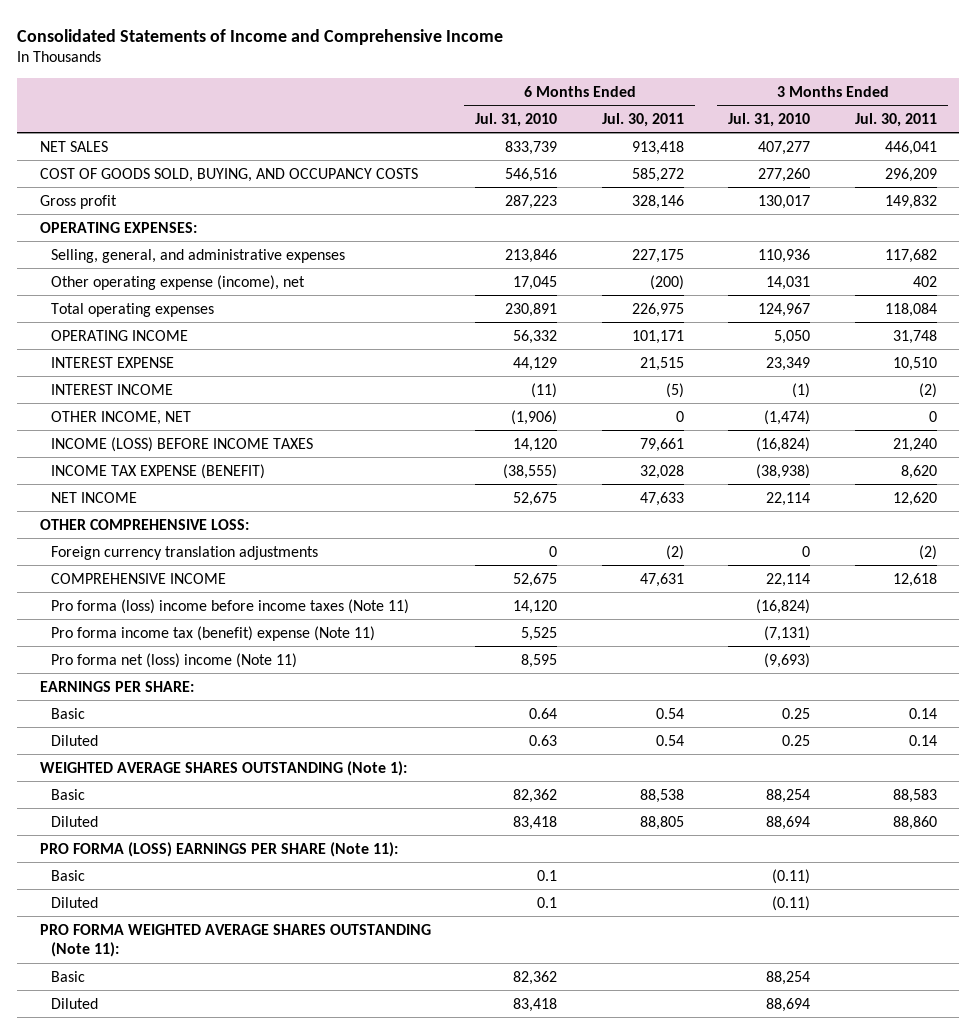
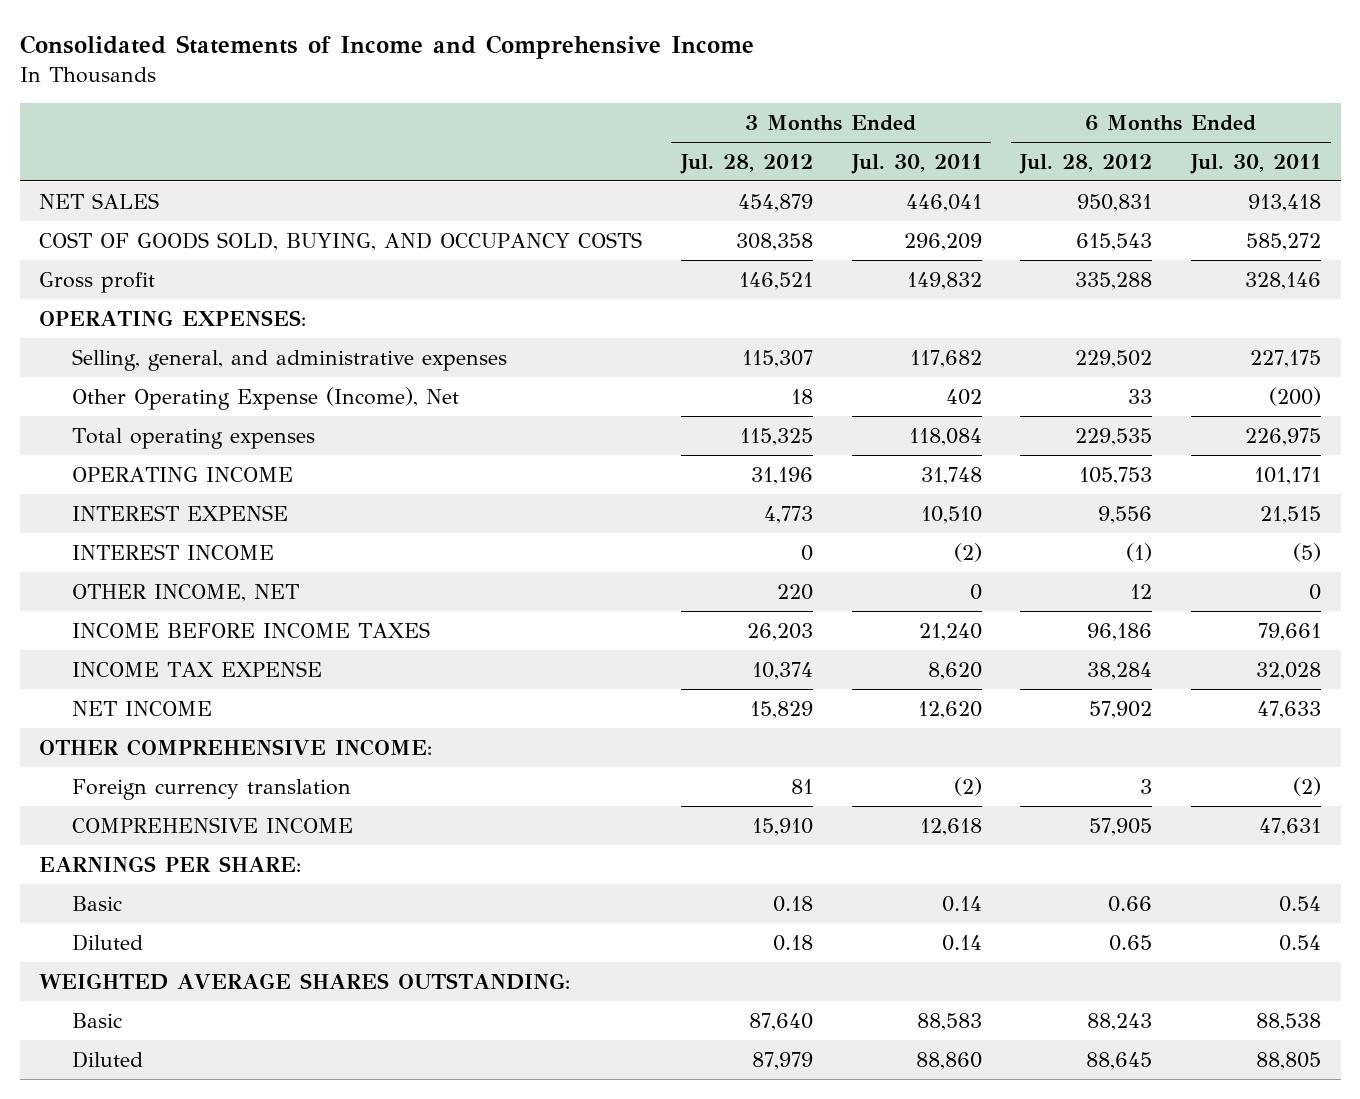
[475,112,558,127] Jul. 31, 2010 -> none
[728,112,811,127] Jul. 31, 2010 -> none
none -> [679,153,813,174] Jul. 28, 2012
none -> [1019,153,1153,174] Jul. 28, 2012
[50,274,305,290] Other operating expense (income), net -> [72,386,460,410] Other Operating Expense (Income), Net
[50,436,313,452] INCOME (LOSS) BEFORE INCOME TAXES -> [72,621,431,638] INCOME BEFORE INCOME TAXES
[50,463,265,479] INCOME TAX EXPENSE (BENEFIT) -> [72,660,323,677] INCOME TAX EXPENSE
[39,518,249,530] OTHER COMPREHENSIVE LOSS: -> [39,738,433,756] OTHER COMPREHENSIVE INCOME:
[50,545,318,560] Foreign currency translation adjustments -> [72,778,352,800] Foreign currency translation
[50,598,409,614] Pro forma (loss) income before income taxes (Note 11) -> none
[50,625,375,641] Pro forma income tax (benefit) expense (Note 11) -> none
[50,652,297,668] Pro forma net (loss) income (Note 11) -> none
[39,760,407,776] WEIGHTED AVERAGE SHARES OUTSTANDING (Note 1): -> [39,972,571,990] WEIGHTED AVERAGE SHARES OUTSTANDING:
[39,841,398,857] PRO FORMA (LOSS) EARNINGS PER SHARE (Note 11): -> none
[50,869,85,881] Basic -> none
[50,896,98,908] Diluted -> none
[39,923,431,958] PRO FORMA WEIGHTED AVERAGE SHARES OUTSTANDING (Note 11): -> none
[50,970,85,982] Basic -> none
[50,997,98,1009] Diluted -> none

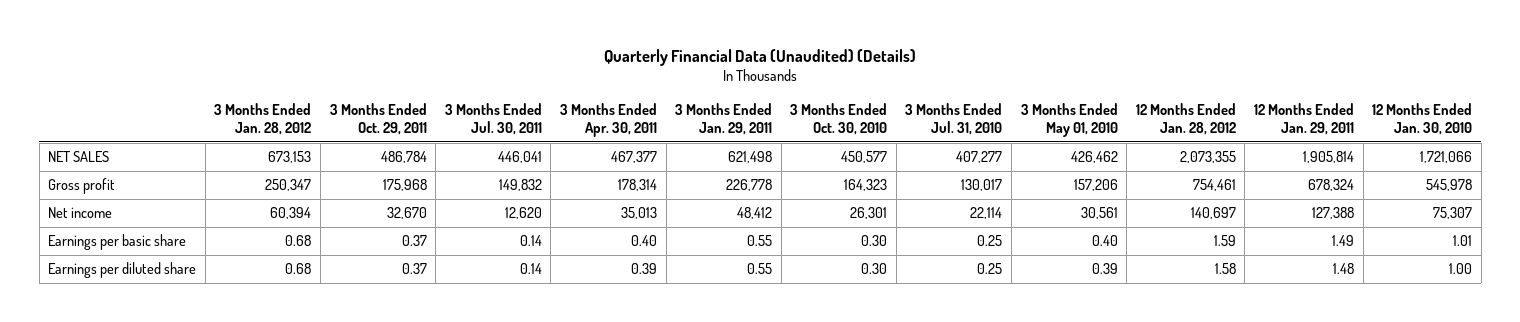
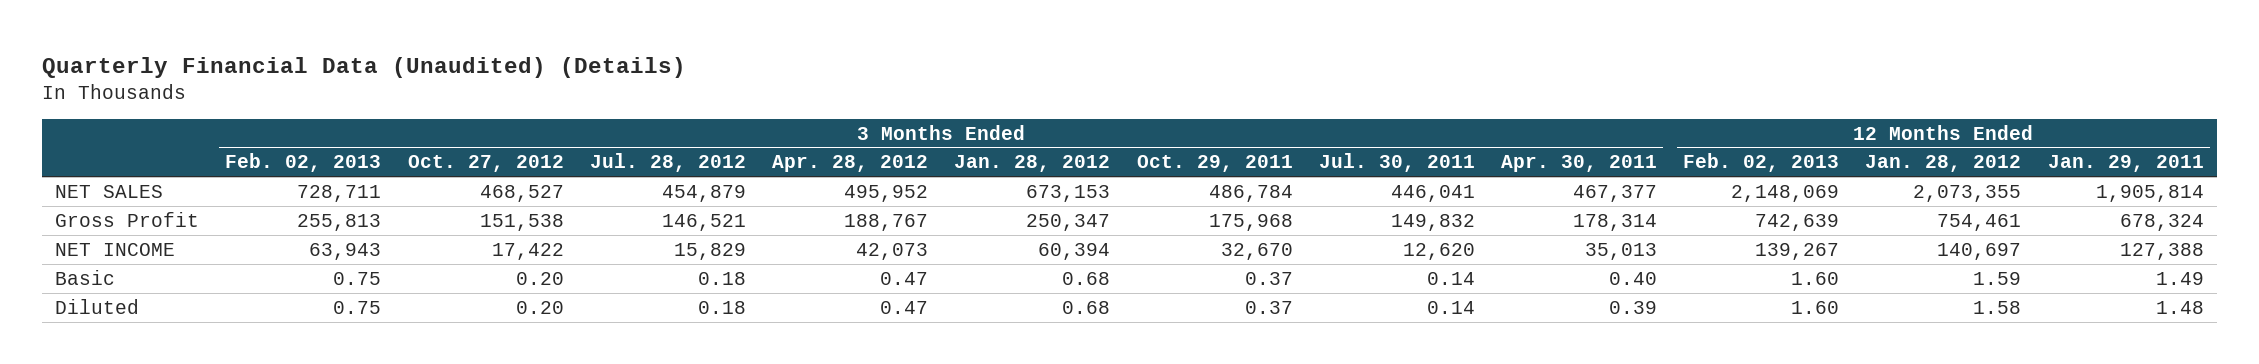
[675,102,773,135] 3 Months Ended Jan. 29, 2011 -> none
[790,102,888,135] 3 Months Ended Oct. 30, 2010 -> none
[905,102,1003,135] 3 Months Ended Jul. 31, 2010 -> none
[1020,102,1118,137] 3 Months Ended May 01, 2010 -> none
[1372,102,1473,135] 12 Months Ended Jan. 30, 2010 -> none
none -> [225,153,382,173] Feb. 02, 2013
none -> [407,155,564,173] Oct. 27, 2012
none -> [589,153,746,173] Jul. 28, 2012
none -> [772,155,929,173] Apr. 28, 2012
none -> [1683,153,1840,173] Feb. 02, 2013
[48,178,116,195] Gross profit -> [55,211,200,227] Gross Profit
[48,207,113,219] Net income -> [55,242,176,256] NET INCOME
[48,234,187,251] Earnings per basic share -> [55,269,116,285] Basic
[48,262,197,279] Earnings per diluted share -> [55,298,140,314] Diluted

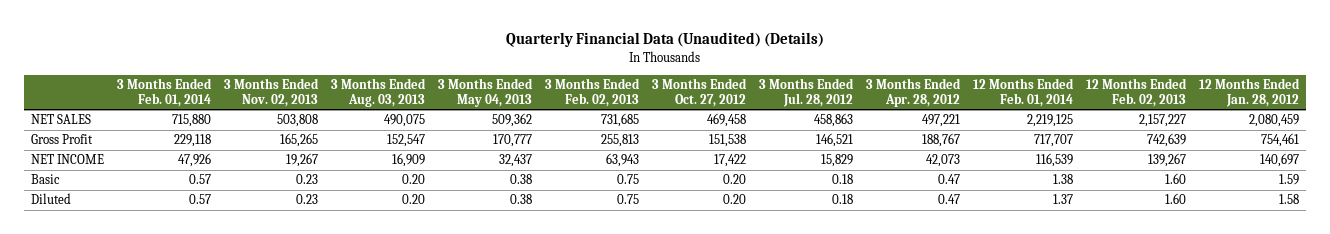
[954,155,1111,173] Jan. 28, 2012 -> none
[1136,155,1293,173] Oct. 29, 2011 -> none
[1318,153,1475,173] Jul. 30, 2011 -> none
[1500,155,1657,173] Apr. 30, 2011 -> none
[2047,155,2204,173] Jan. 29, 2011 -> none
none -> [116,77,212,107] 3 Months Ended Feb. 01, 2014
none -> [223,77,319,107] 3 Months Ended Nov. 02, 2013
none -> [330,77,426,107] 3 Months Ended Aug. 03, 2013
none -> [437,77,533,107] 3 Months Ended May 04, 2013
none -> [972,77,1074,107] 12 Months Ended Feb. 01, 2014
[297,184,382,202] 728,711 -> [600,113,639,128] 731,685
[479,184,564,202] 468,527 -> [706,113,746,128] 469,458
[661,184,746,202] 454,879 -> [813,113,853,128] 458,863
[844,184,929,202] 495,952 -> [921,114,960,128] 497,221
[1731,184,1840,202] 2,148,069 -> [1138,114,1186,128] 2,157,227
[1913,184,2022,202] 2,073,355 -> [1248,114,1299,128] 2,080,459

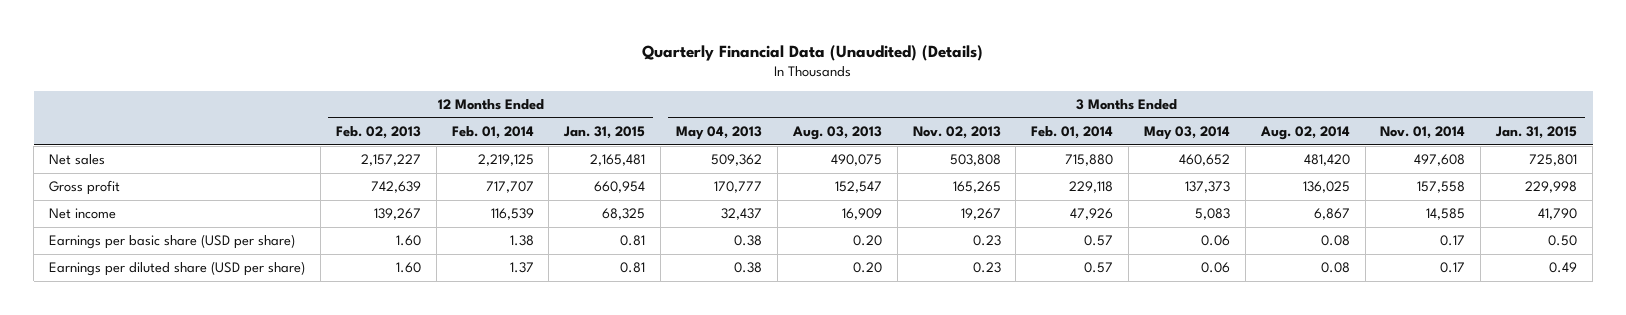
[544,77,640,107] 3 Months Ended Feb. 02, 2013 -> none
[651,77,747,107] 3 Months Ended Oct. 27, 2012 -> none
[758,77,854,107] 3 Months Ended Jul. 28, 2012 -> none
[865,77,961,107] 3 Months Ended Apr. 28, 2012 -> none
[1198,77,1300,107] 12 Months Ended Jan. 28, 2012 -> none
none -> [563,126,646,140] Jan. 31, 2015
none -> [1144,126,1231,141] May 03, 2014
none -> [1259,126,1350,141] Aug. 02, 2014
none -> [1380,126,1466,140] Nov. 01, 2014
none -> [1495,126,1578,140] Jan. 31, 2015
[30,114,91,125] NET SALES -> [49,154,106,166] Net sales
[30,134,93,145] Gross Profit -> [49,180,121,196] Gross profit
[30,154,104,165] NET INCOME -> [49,208,117,220] Net income
[30,174,60,185] Basic -> [49,234,296,250] Earnings per basic share (USD per share)
[30,193,71,205] Diluted -> [49,261,306,277] Earnings per diluted share (USD per share)

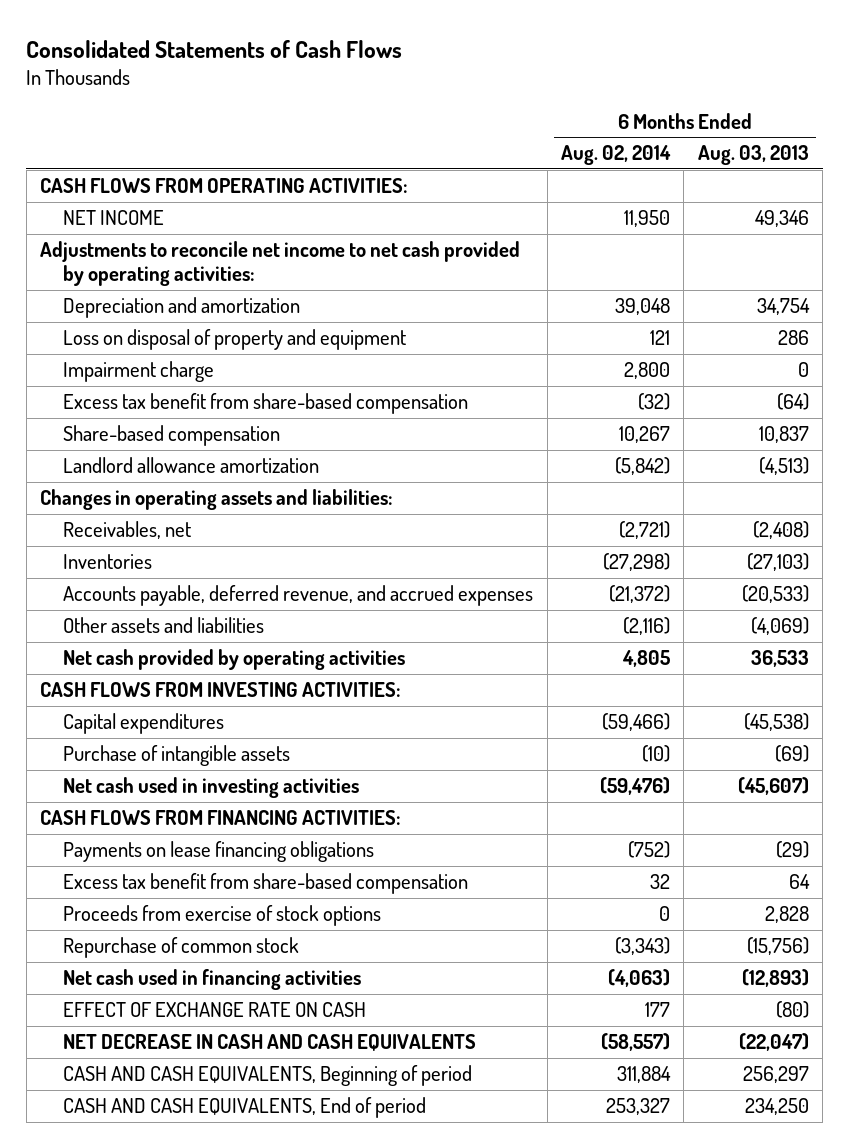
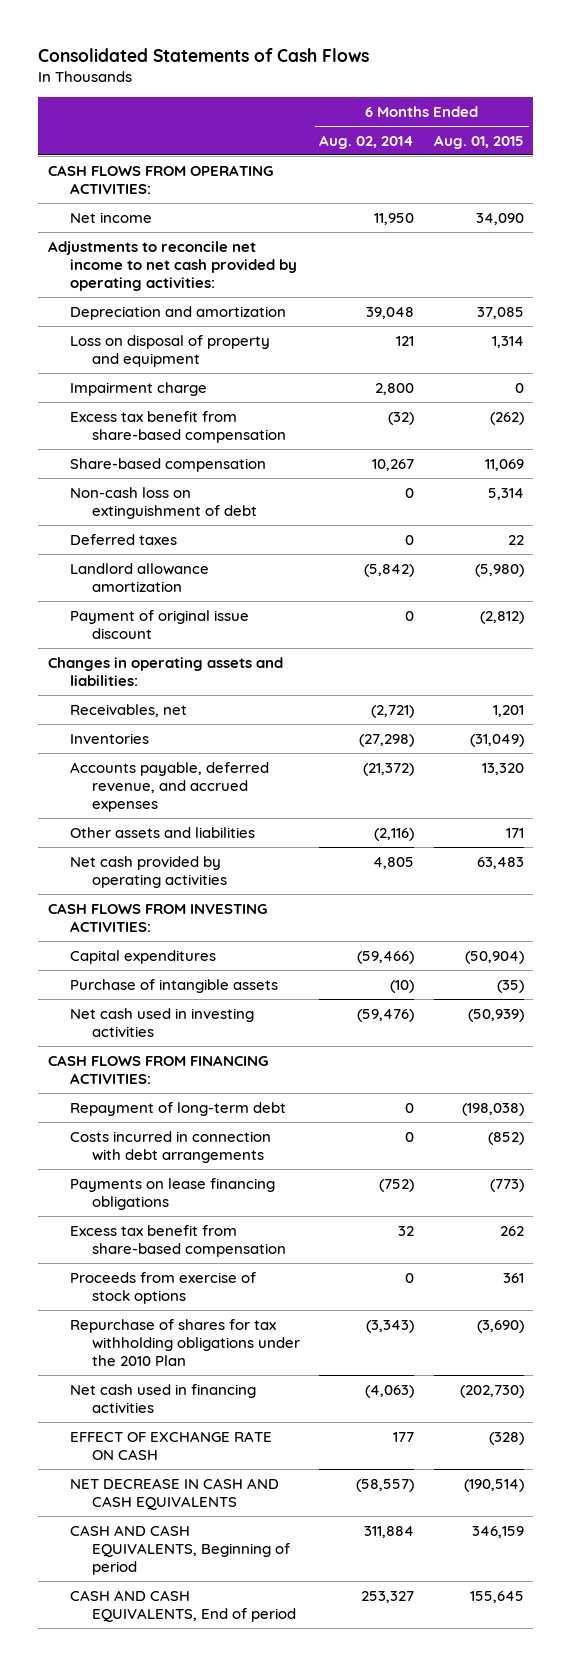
[697,145,809,166] Aug. 03, 2013 -> none
none -> [433,134,524,149] Aug. 01, 2015
[63,210,165,226] NET INCOME -> [69,211,152,223] Net income
none -> [69,486,258,519] Non-cash loss on extinguishment of debt
none -> [69,533,177,545] Deferred taxes
none -> [69,609,249,639] Payment of original issue discount
none -> [69,1101,286,1116] Repayment of long-term debt
none -> [69,1130,271,1163] Costs incurred in connection with debt arrangements
[63,937,300,959] Repurchase of common stock -> [69,1318,301,1366] Repurchase of shares for tax withholding obligations under the 2010 Plan

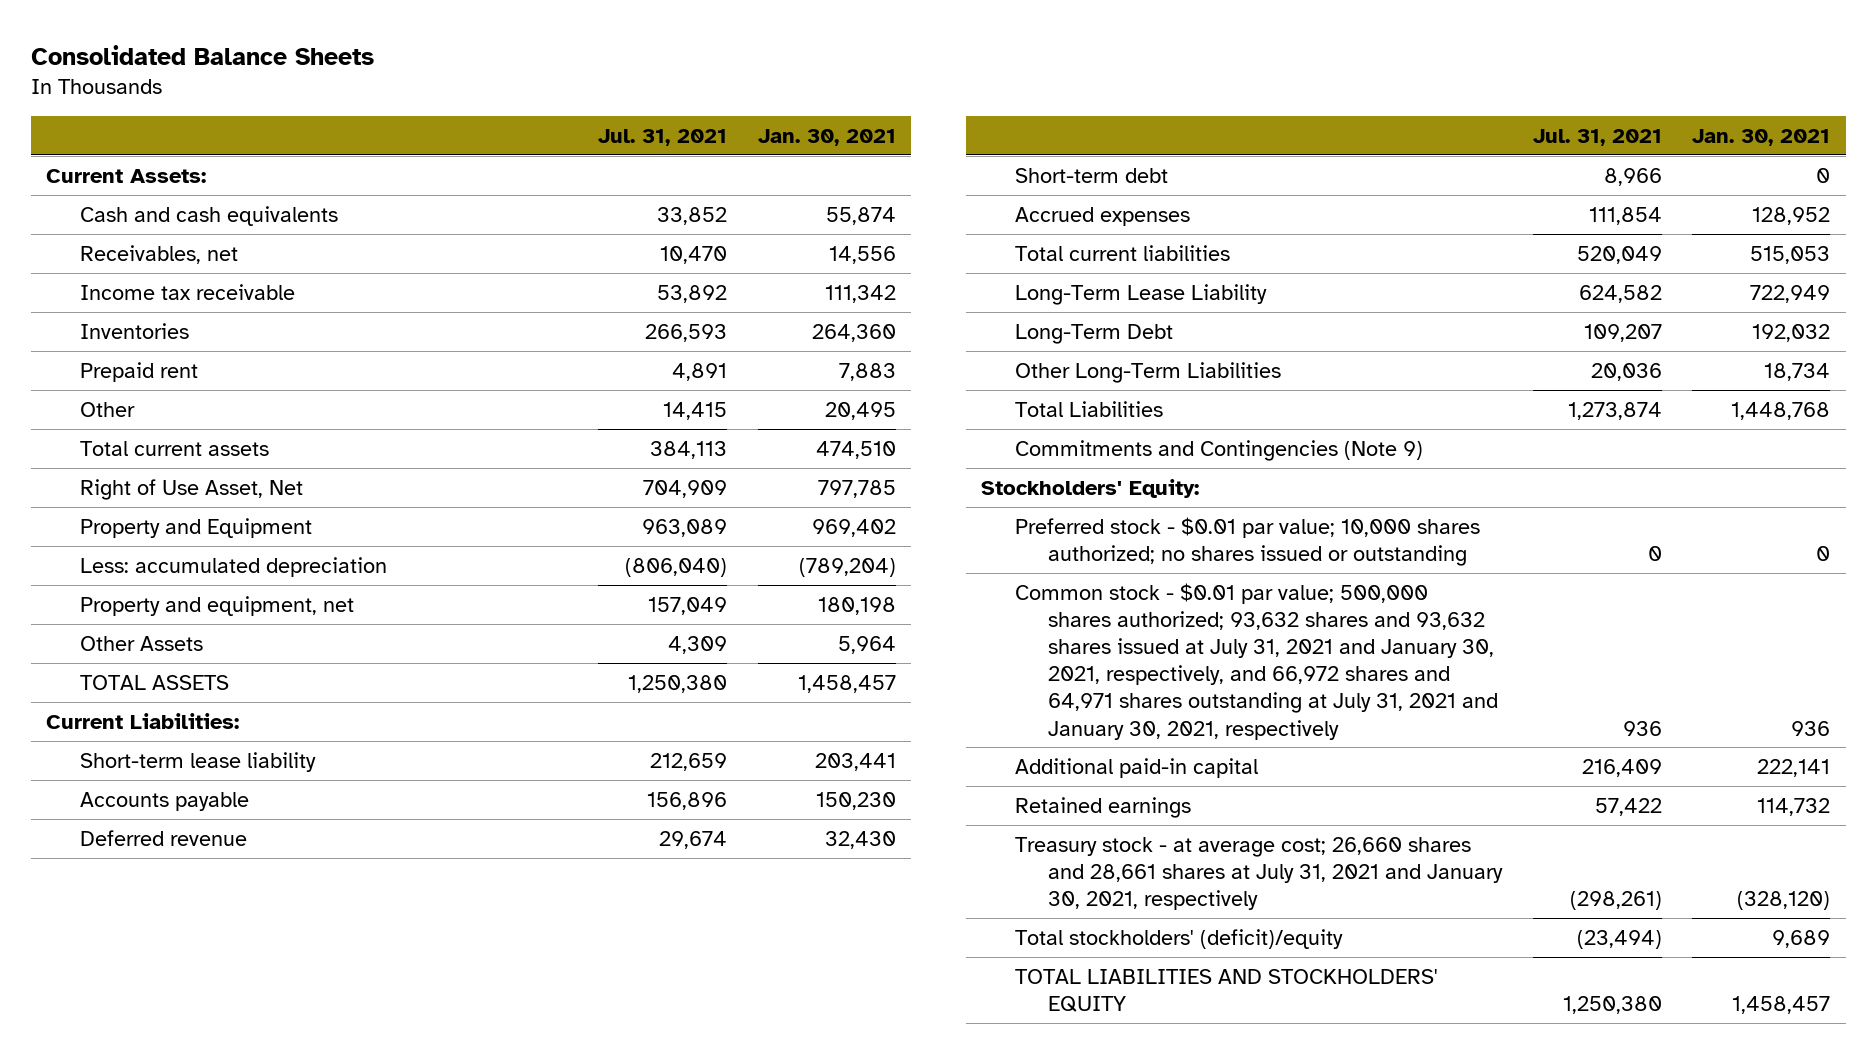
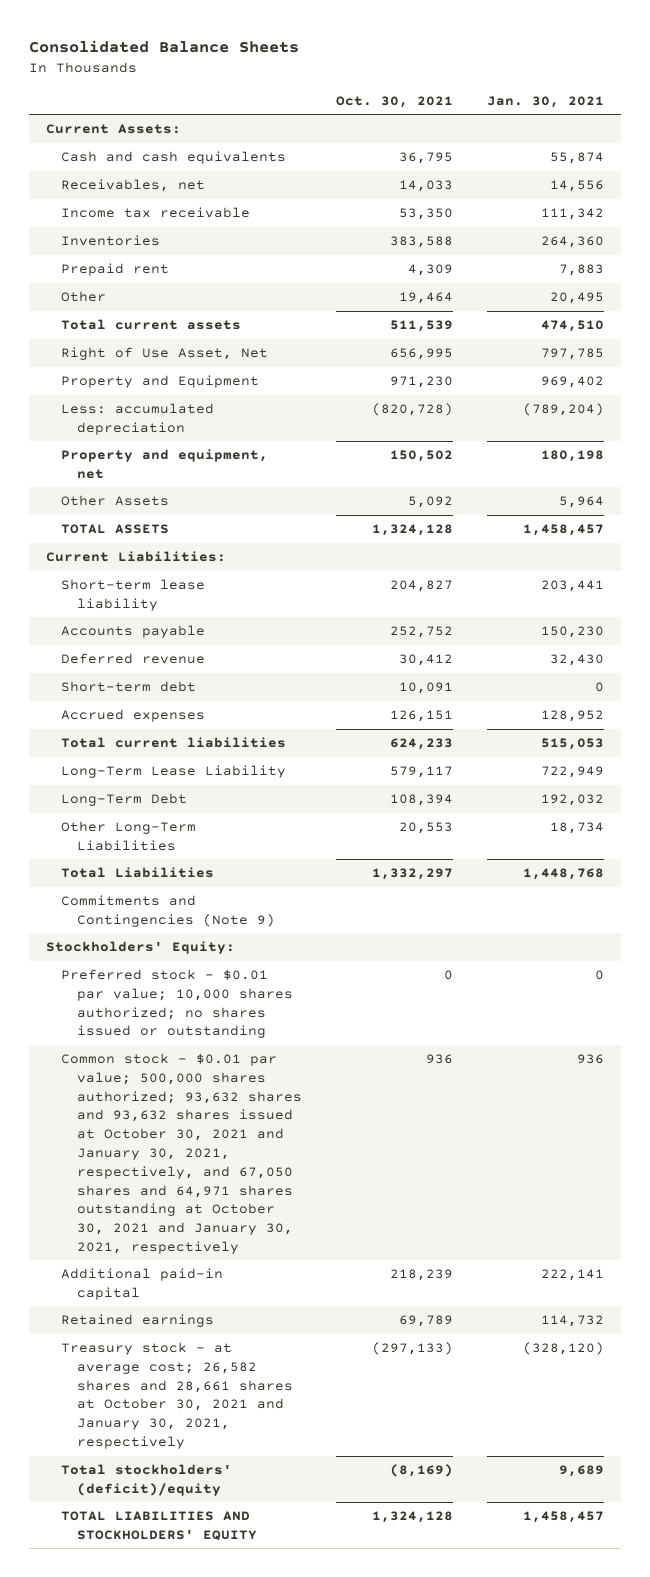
[598,128,728,146] Jul. 31, 2021 -> none
none -> [335,95,453,108] Oct. 30, 2021
[1014,582,1499,740] Common stock - $0.01 par value; 500,000 shares authorized; 93,632 shares and 93,632 shares issued at July 31, 2021 and January 30, 2021, respectively, and 66,972 shares and 64,971 shares outstanding at July 31, 2021 and January 30, 2021, respectively -> [61,1053,302,1254] Common stock - $0.01 par value; 500,000 shares authorized; 93,632 shares and 93,632 shares issued at October 30, 2021 and January 30, 2021, respectively, and 67,050 shares and 64,971 shares outstanding at October 30, 2021 and January 30, 2021, respectively
[1014,836,1504,911] Treasury stock - at average cost; 26,660 shares and 28,661 shares at July 31, 2021 and January 30, 2021, respectively -> [61,1342,293,1450] Treasury stock - at average cost; 26,582 shares and 28,661 shares at October 30, 2021 and January 30, 2021, respectively

